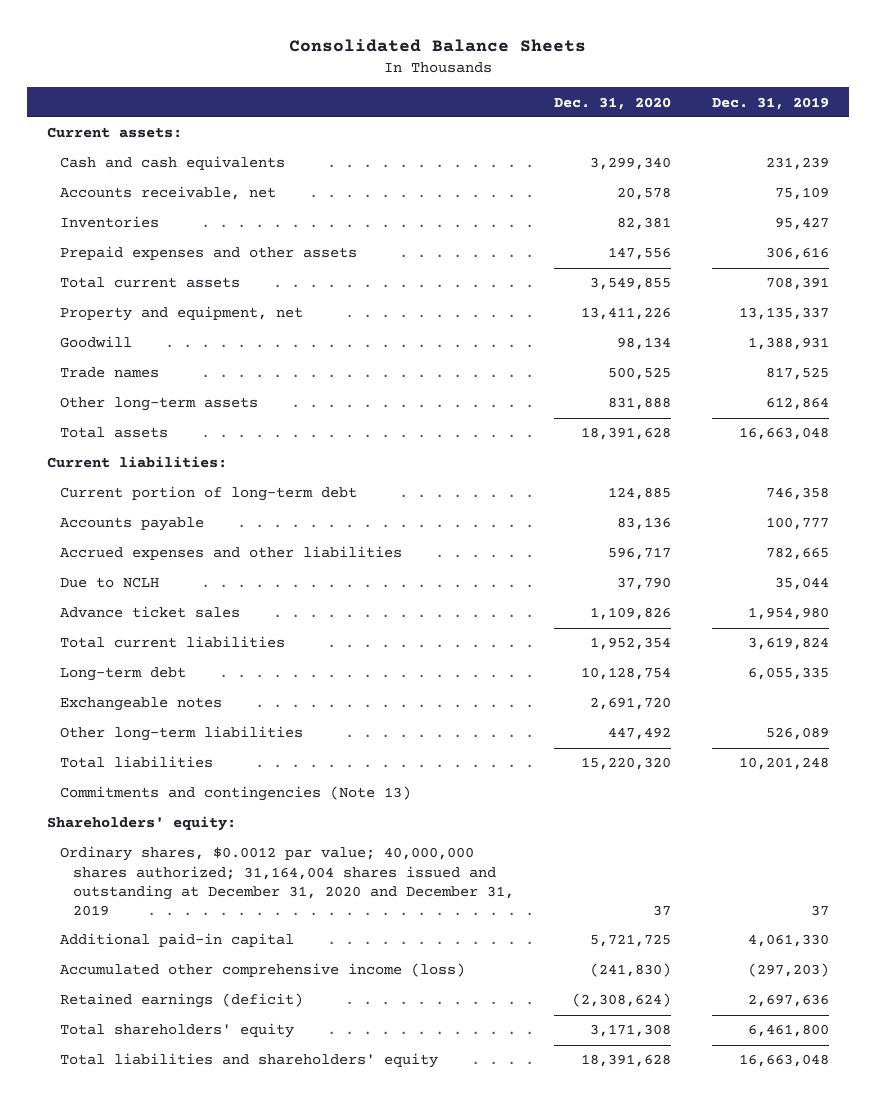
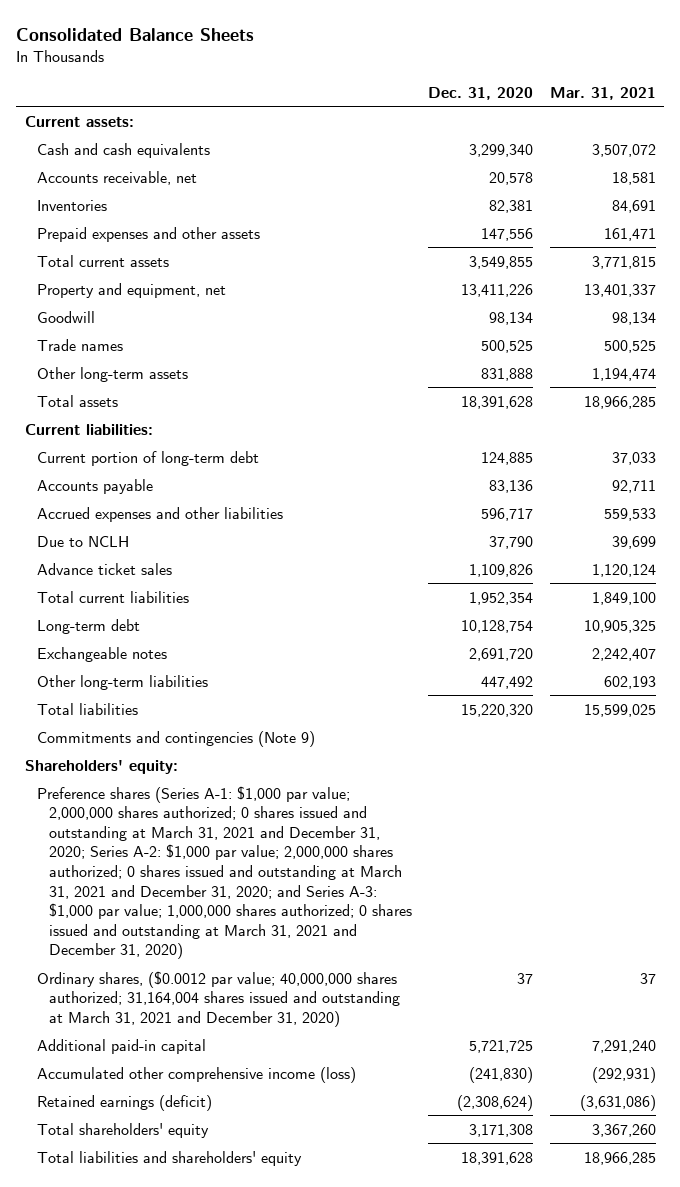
[711,96,829,110] Dec. 31, 2019 -> none
none -> [549,86,656,100] Mar. 31, 2021
[59,786,411,802] Commitments and contingencies (Note 13) -> [36,730,315,747] Commitments and contingencies (Note 9)
none -> [36,785,412,960] Preference shares (Series A-1: $1,000 par value; 2,000,000 shares authorized; 0 shares issued and outstanding at March 31, 2021 and December 31, 2020; Series A-2: $1,000 par value; 2,000,000 shares authorized; 0 shares issued and outstanding at March 31, 2021 and December 31, 2020; and Series A-3: $1,000 par value; 1,000,000 shares authorized; 0 shares issued and outstanding at March 31, 2021 and December 31, 2020)
[59,846,515,916] Ordinary shares, $0.0012 par value; 40,000,000 shares authorized; 31,164,004 shares issued and outstanding at December 31, 2020 and December 31, 2019 -> [36,970,400,1027] Ordinary shares, ($0.0012 par value; 40,000,000 shares authorized; 31,164,004 shares issued and outstanding at March 31, 2021 and December 31, 2020)

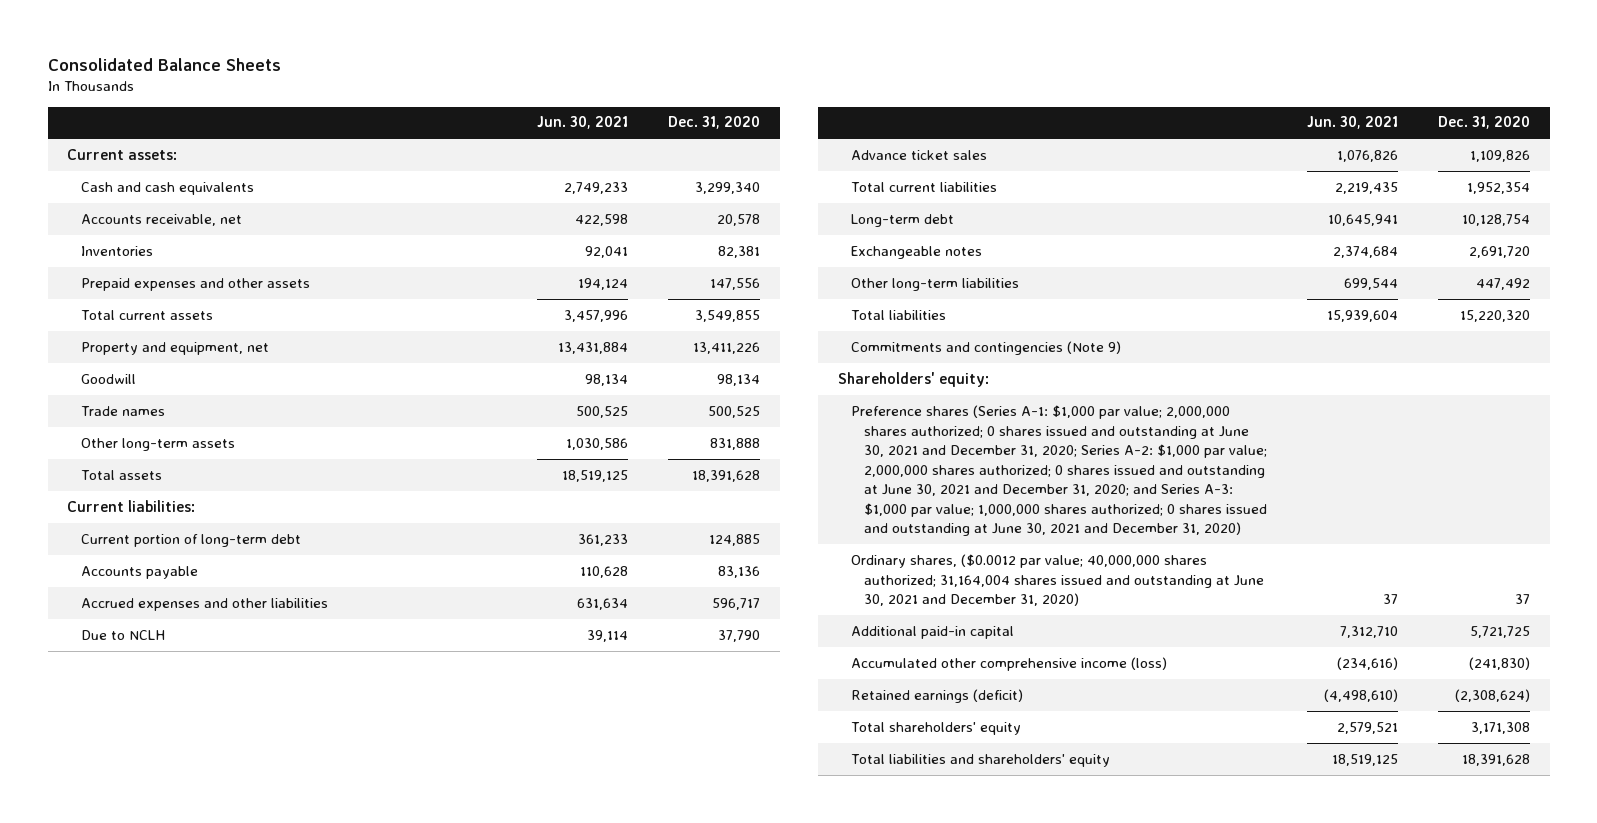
[549,86,656,100] Mar. 31, 2021 -> none
none -> [536,116,628,130] Jun. 30, 2021
[36,785,412,960] Preference shares (Series A-1: $1,000 par value; 2,000,000 shares authorized; 0 shares issued and outstanding at March 31, 2021 and December 31, 2020; Series A-2: $1,000 par value; 2,000,000 shares authorized; 0 shares issued and outstanding at March 31, 2021 and December 31, 2020; and Series A-3: $1,000 par value; 1,000,000 shares authorized; 0 shares issued and outstanding at March 31, 2021 and December 31, 2020) -> [850,404,1268,537] Preference shares (Series A-1: $1,000 par value; 2,000,000 shares authorized; 0 shares issued and outstanding at June 30, 2021 and December 31, 2020; Series A-2: $1,000 par value; 2,000,000 shares authorized; 0 shares issued and outstanding at June 30, 2021 and December 31, 2020; and Series A-3: $1,000 par value; 1,000,000 shares authorized; 0 shares issued and outstanding at June 30, 2021 and December 31, 2020)
[36,970,400,1027] Ordinary shares, ($0.0012 par value; 40,000,000 shares authorized; 31,164,004 shares issued and outstanding at March 31, 2021 and December 31, 2020) -> [850,553,1265,607] Ordinary shares, ($0.0012 par value; 40,000,000 shares authorized; 31,164,004 shares issued and outstanding at June 30, 2021 and December 31, 2020)

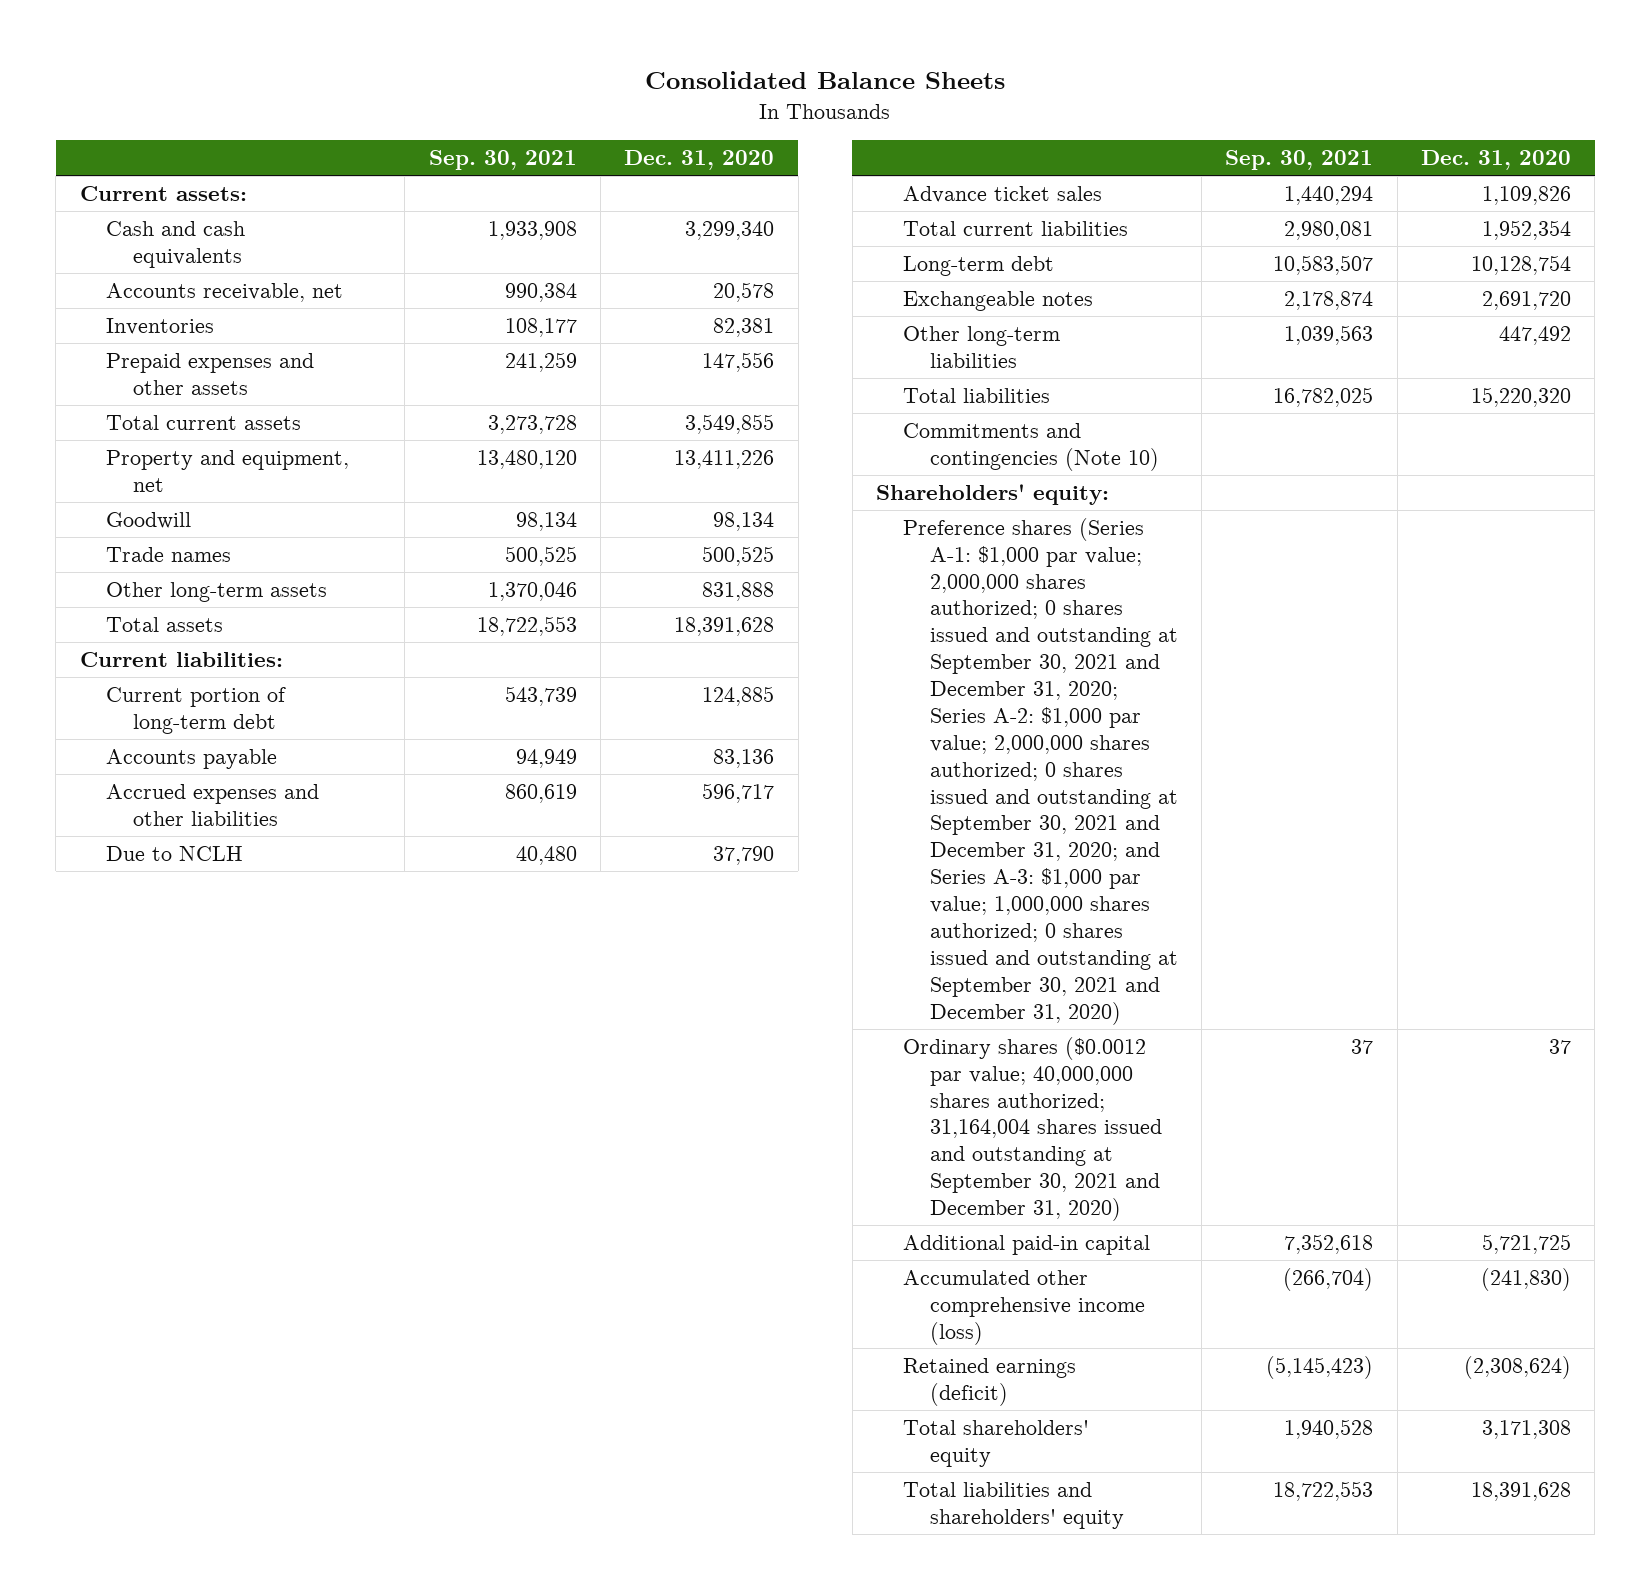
[536,116,628,130] Jun. 30, 2021 -> none
none -> [428,150,577,171] Sep. 30, 2021
[850,340,1121,355] Commitments and contingencies (Note 9) -> [902,422,1159,471] Commitments and contingencies (Note 10)
[850,404,1268,537] Preference shares (Series A-1: $1,000 par value; 2,000,000 shares authorized; 0 shares issued and outstanding at June 30, 2021 and December 31, 2020; Series A-2: $1,000 par value; 2,000,000 shares authorized; 0 shares issued and outstanding at June 30, 2021 and December 31, 2020; and Series A-3: $1,000 par value; 1,000,000 shares authorized; 0 shares issued and outstanding at June 30, 2021 and December 31, 2020) -> [902,517,1178,1025] Preference shares (Series A-1: $1,000 par value; 2,000,000 shares authorized; 0 shares issued and outstanding at September 30, 2021 and December 31, 2020; Series A-2: $1,000 par value; 2,000,000 shares authorized; 0 shares issued and outstanding at September 30, 2021 and December 31, 2020; and Series A-3: $1,000 par value; 1,000,000 shares authorized; 0 shares issued and outstanding at September 30, 2021 and December 31, 2020)
[850,553,1265,607] Ordinary shares, ($0.0012 par value; 40,000,000 shares authorized; 31,164,004 shares issued and outstanding at June 30, 2021 and December 31, 2020) -> [902,1036,1162,1222] Ordinary shares ($0.0012 par value; 40,000,000 shares authorized; 31,164,004 shares issued and outstanding at September 30, 2021 and December 31, 2020)

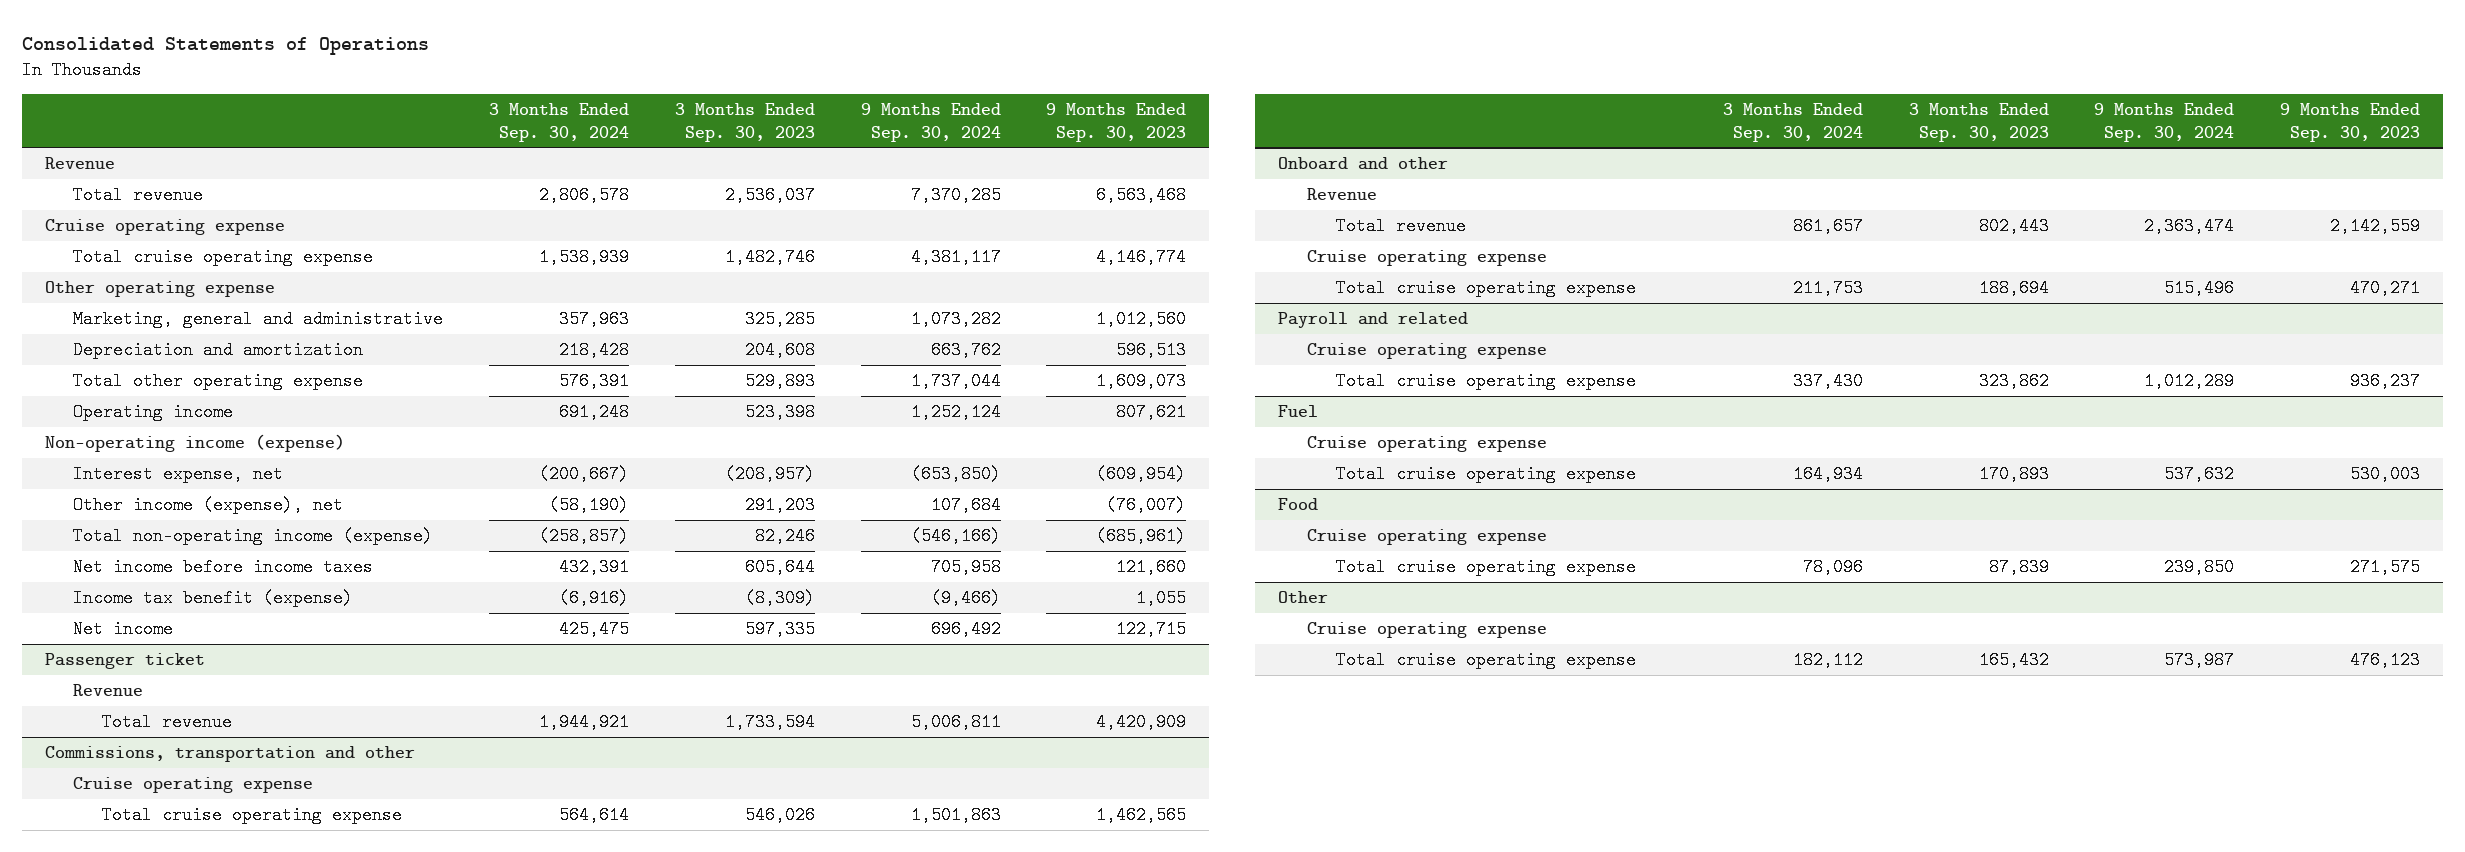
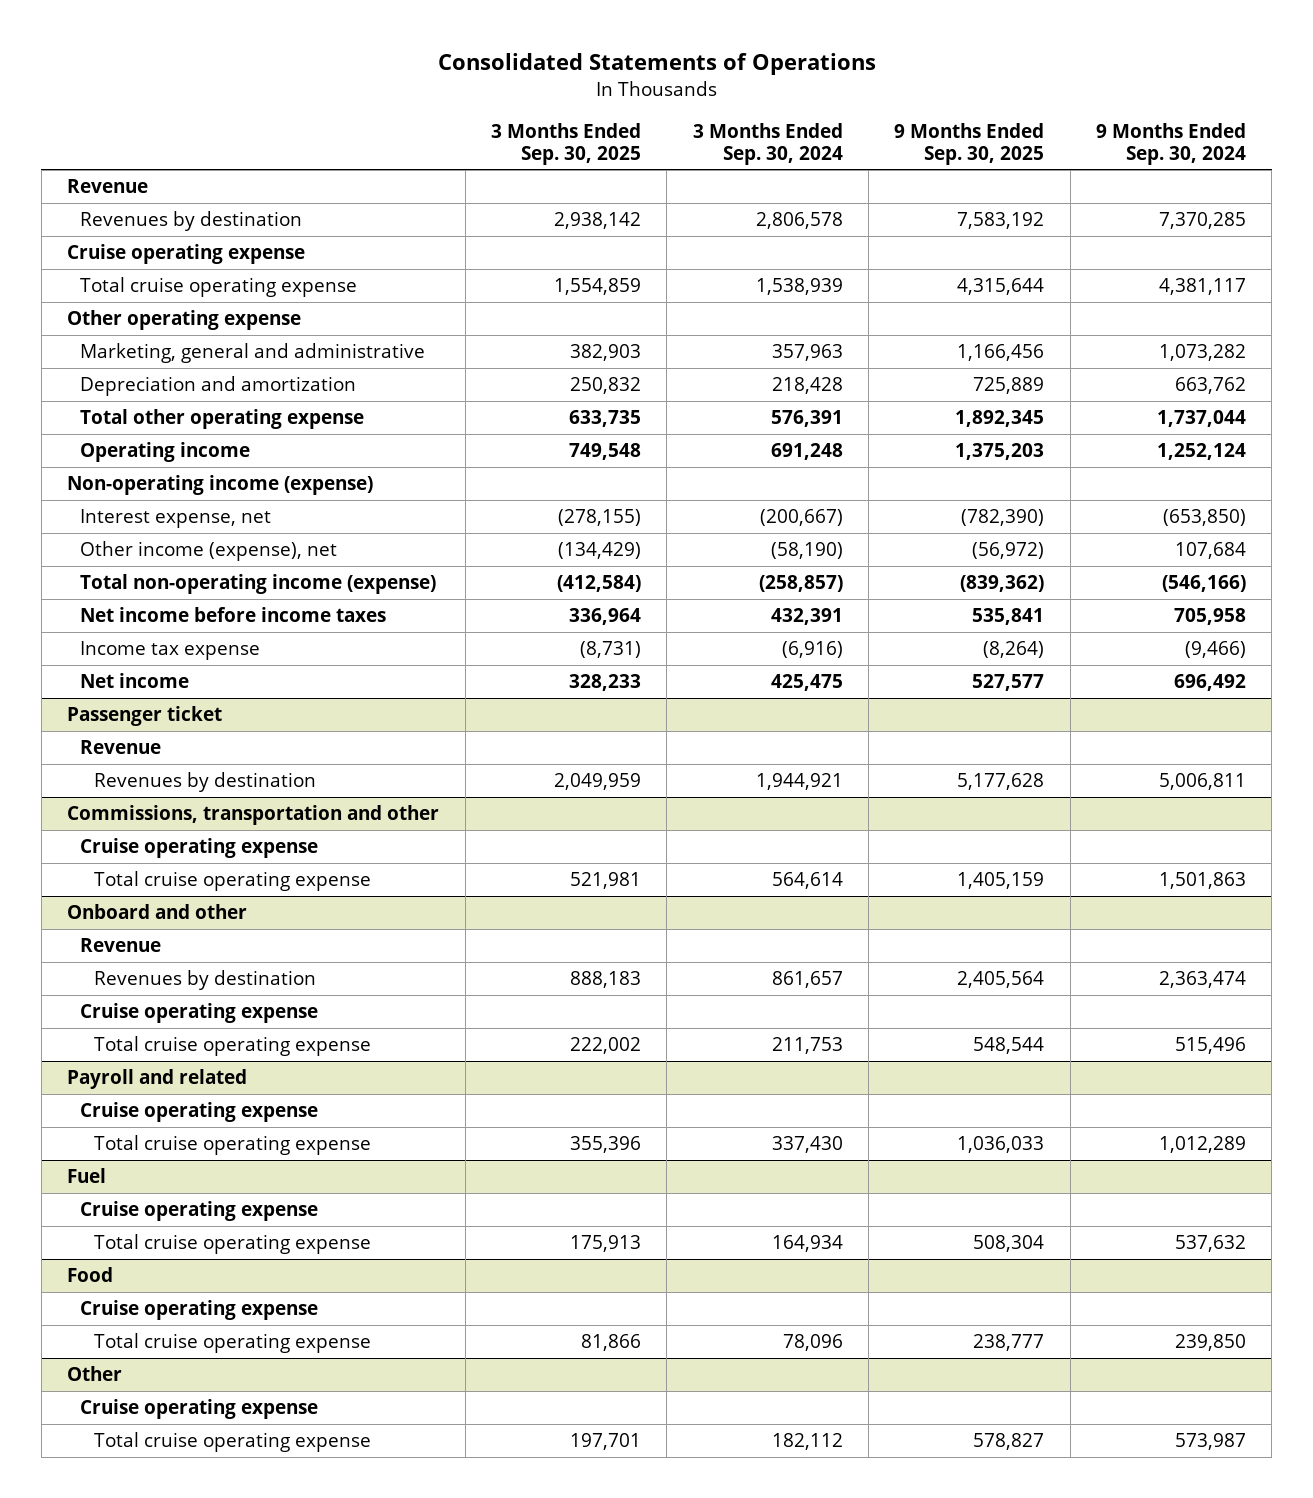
[674,102,815,142] 3 Months Ended Sep. 30, 2023 -> none
[1046,102,1187,142] 9 Months Ended Sep. 30, 2023 -> none
none -> [490,122,641,165] 3 Months Ended Sep. 30, 2025
none -> [894,122,1045,165] 9 Months Ended Sep. 30, 2025
[73,185,204,204] Total revenue -> [80,210,303,231] Revenues by destination
[73,588,354,607] Income tax benefit (expense) -> [80,640,261,660] Income tax expense
[102,712,233,731] Total revenue -> [93,771,316,792] Revenues by destination
[1336,216,1467,235] Total revenue -> [93,969,316,990] Revenues by destination

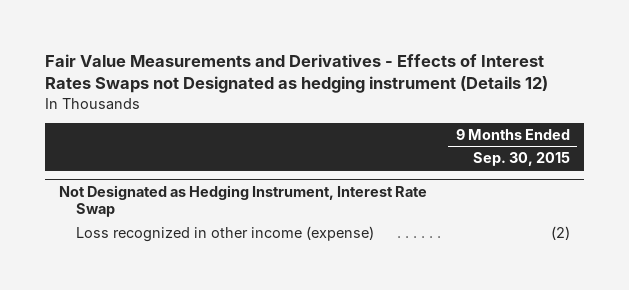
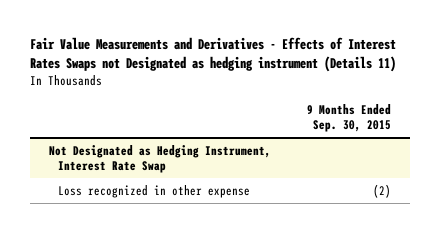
[45,54,549,94] Fair Value Measurements and Derivatives - Effects of Interest Rates Swaps not Designated as hedging instrument (Details 12) -> [30,37,397,73] Fair Value Measurements and Derivatives - Effects of Interest Rates Swaps not Designated as hedging instrument (Details 11)
[76,226,375,243] Loss recognized in other income (expense) -> [58,184,251,198] Loss recognized in other expense

